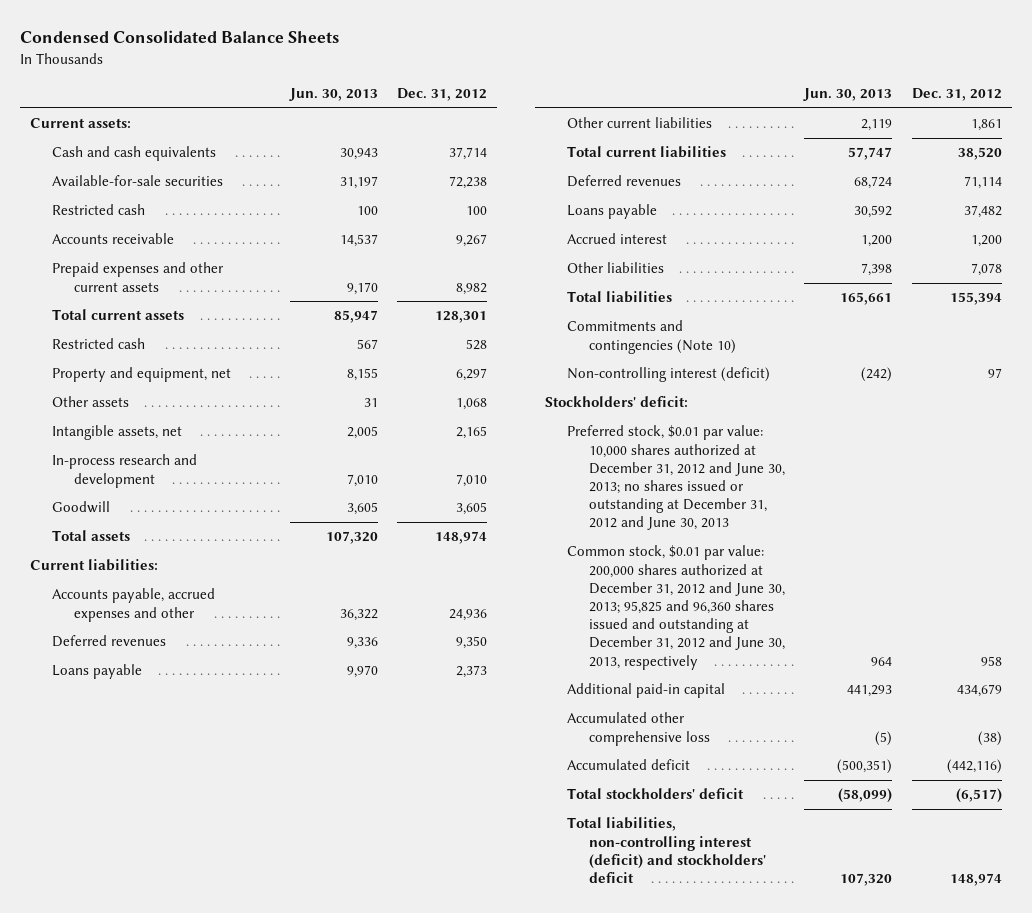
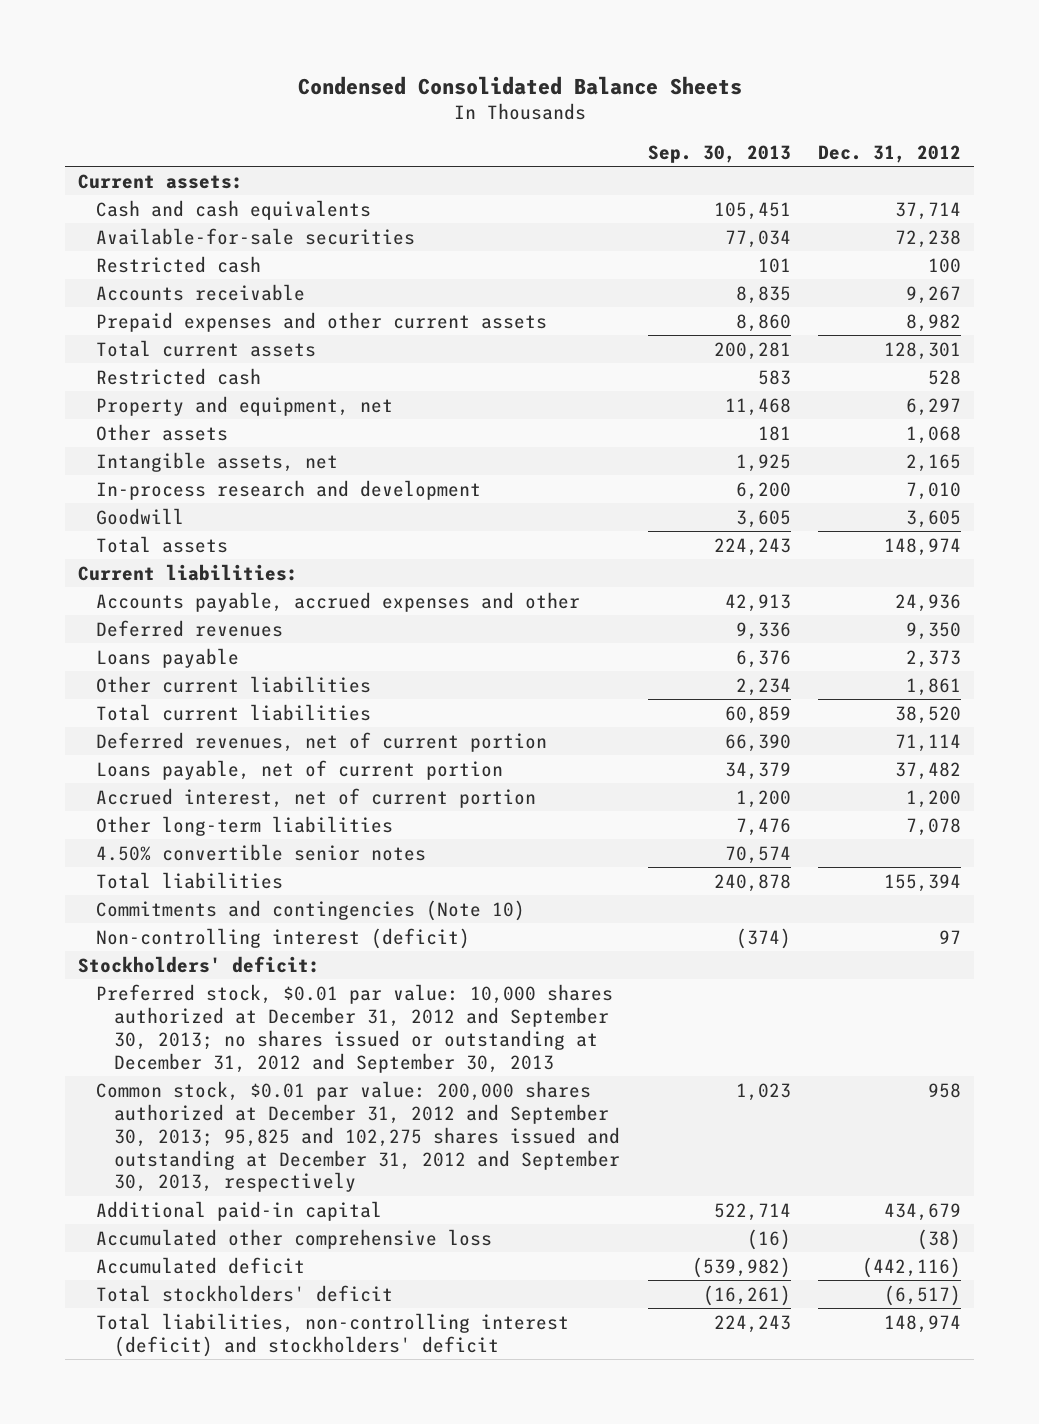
[288,88,378,102] Jun. 30, 2013 -> none
none -> [647,144,791,163] Sep. 30, 2013
[566,175,681,188] Deferred revenues -> [96,731,548,752] Deferred revenues, net of current portion
[566,204,657,220] Loans payable -> [96,759,504,780] Loans payable, net of current portion
[566,233,667,245] Accrued interest -> [96,787,537,808] Accrued interest, net of current portion
[566,262,664,274] Other liabilities -> [96,815,394,836] Other long-term liabilities
none -> [96,843,427,861] 4.50% convertible senior notes
[566,425,785,531] Preferred stock, $0.01 par value: 10,000 shares authorized at December 31, 2012 and June 30, 2013; no shares issued or outstanding at December 31, 2012 and June 30, 2013 -> [96,983,614,1073] Preferred stock, $0.01 par value: 10,000 shares authorized at December 31, 2012 and September 30, 2013; no shares issued or outstanding at December 31, 2012 and September 30, 2013
[566,545,785,670] Common stock, $0.01 par value: 200,000 shares authorized at December 31, 2012 and June 30, 2013; 95,825 and 96,360 shares issued and outstanding at December 31, 2012 and June 30, 2013, respectively -> [96,1080,621,1193] Common stock, $0.01 par value: 200,000 shares authorized at December 31, 2012 and September 30, 2013; 95,825 and 102,275 shares issued and outstanding at December 31, 2012 and September 30, 2013, respectively

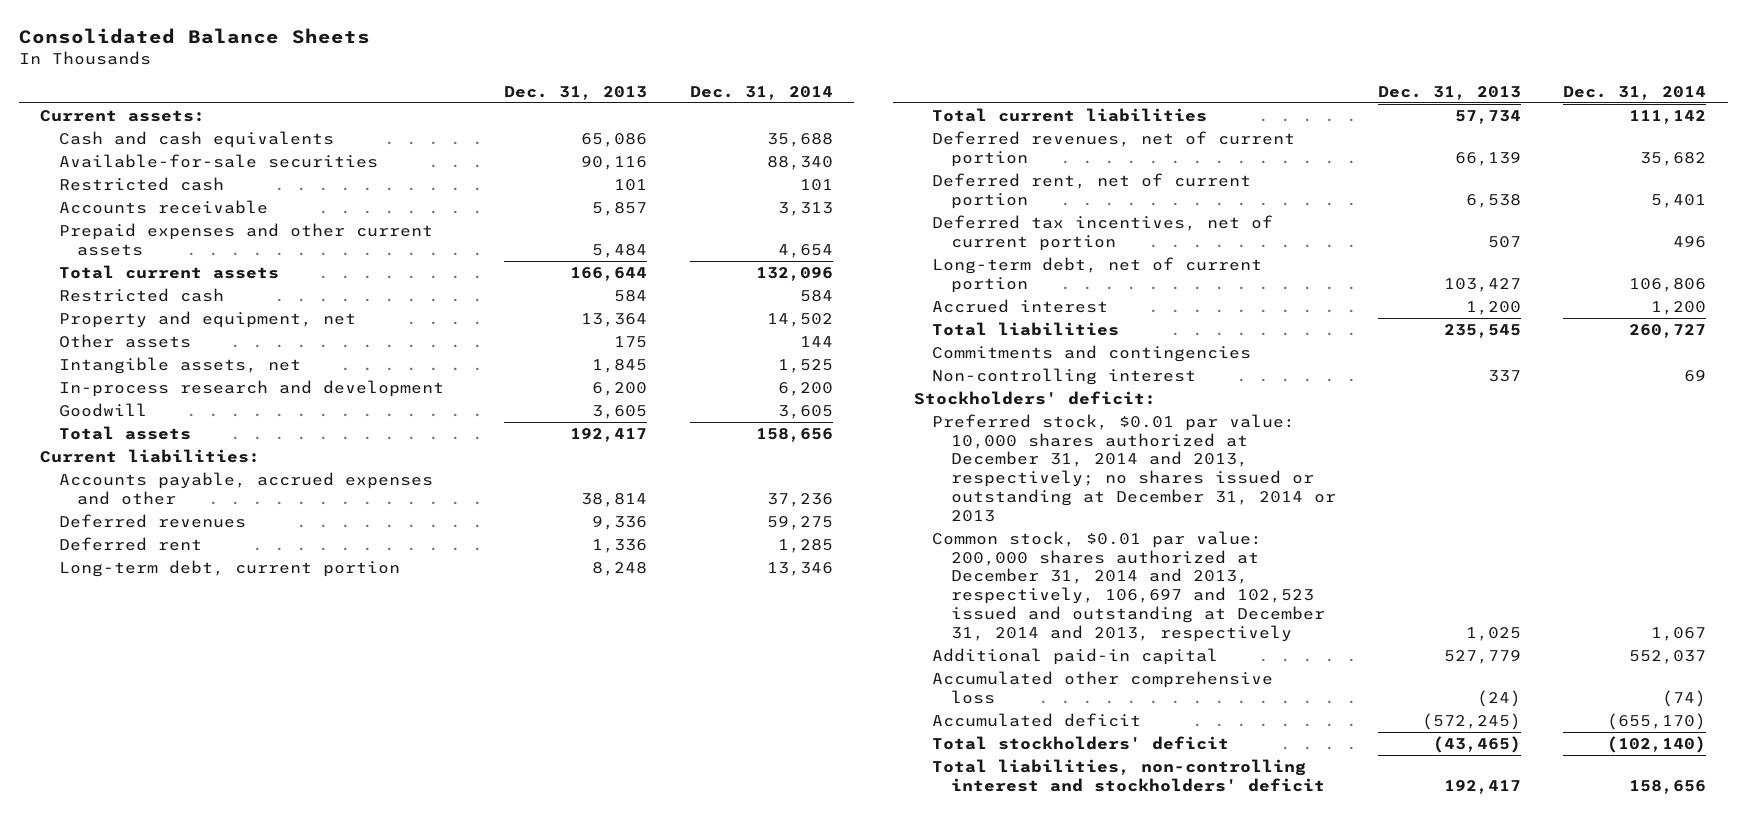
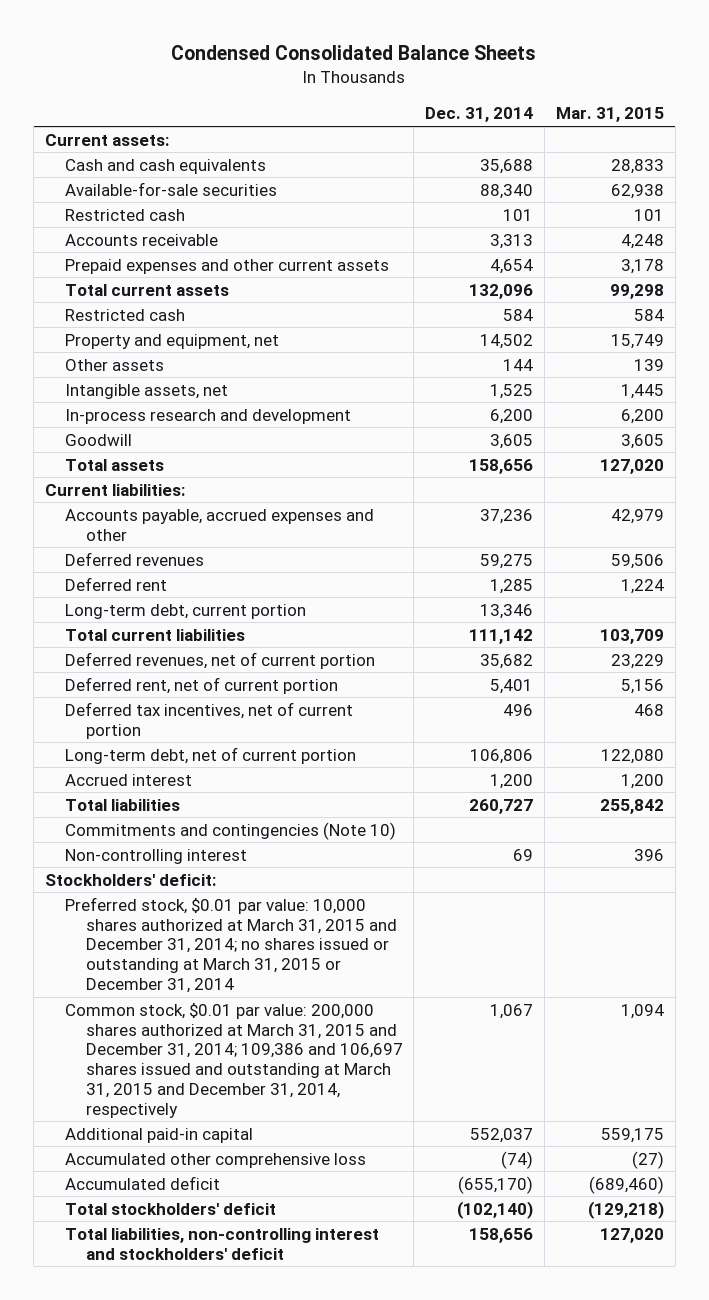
[19,28,371,45] Consolidated Balance Sheets -> [171,45,537,61] Condensed Consolidated Balance Sheets
[504,85,648,100] Dec. 31, 2013 -> none
none -> [555,107,664,123] Mar. 31, 2015
[932,344,1252,362] Commitments and contingencies -> [65,821,397,840] Commitments and contingencies (Note 10)
[932,413,1336,522] Preferred stock, $0.01 par value: 10,000 shares authorized at December 31, 2014 and 2013, respectively; no shares issued or outstanding at December 31, 2014 or 2013 -> [65,896,397,993] Preferred stock, $0.01 par value: 10,000 shares authorized at March 31, 2015 and December 31, 2014; no shares issued or outstanding at March 31, 2015 or December 31, 2014
[932,530,1325,642] Common stock, $0.01 par value: 200,000 shares authorized at December 31, 2014 and 2013, respectively, 106,697 and 102,523 issued and outstanding at December 31, 2014 and 2013, respectively -> [65,1002,403,1118] Common stock, $0.01 par value: 200,000 shares authorized at March 31, 2015 and December 31, 2014; 109,386 and 106,697 shares issued and outstanding at March 31, 2015 and December 31, 2014, respectively

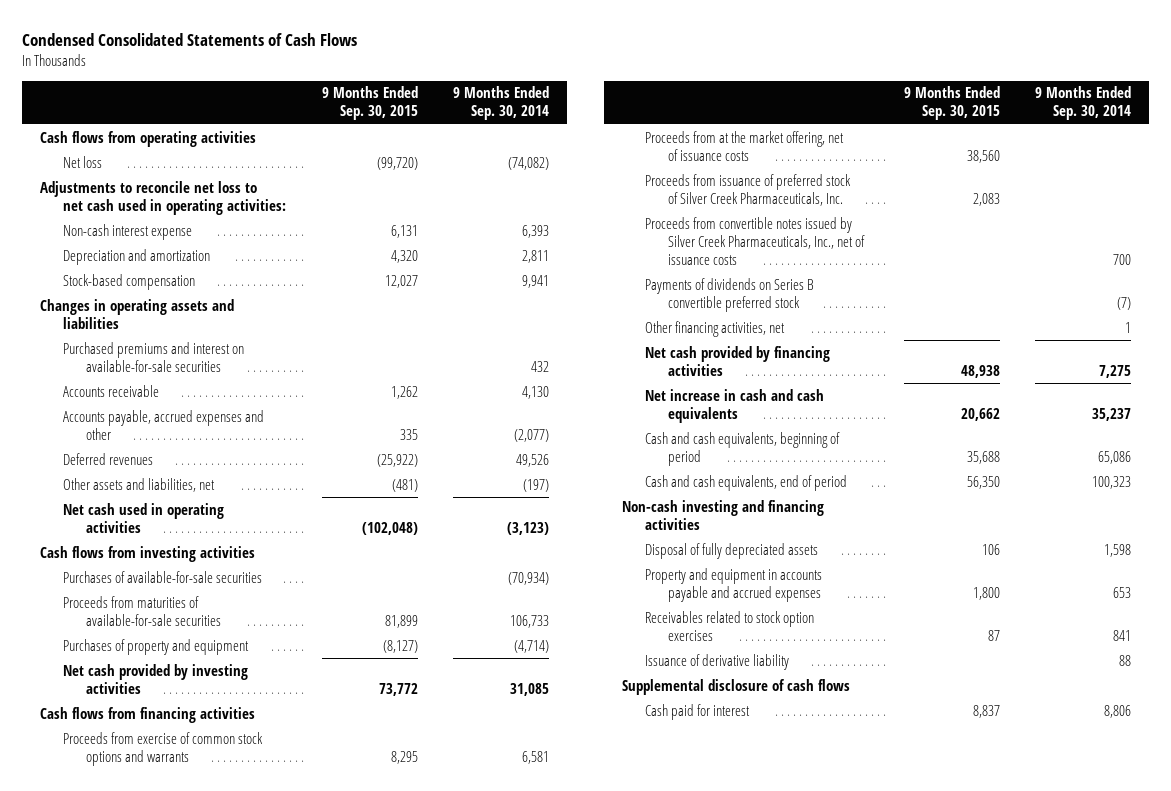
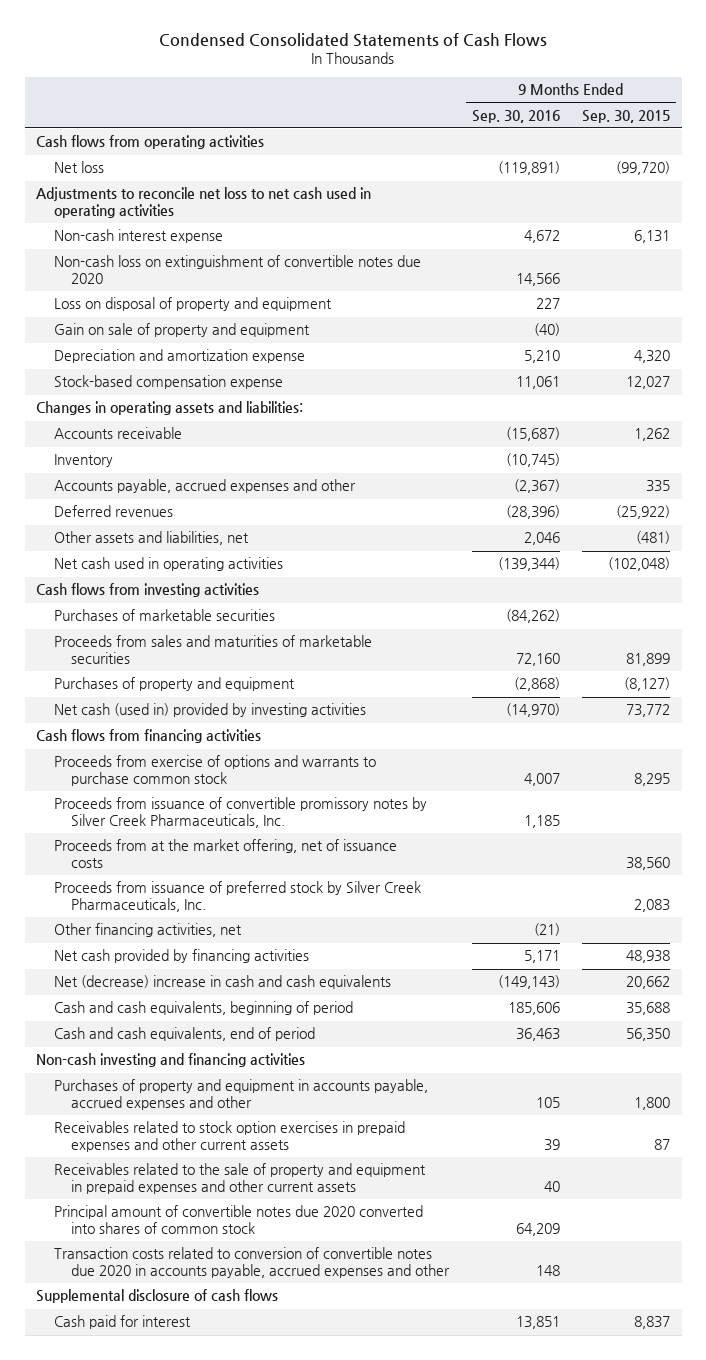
[453,86,550,121] 9 Months Ended Sep. 30, 2014 -> none
none -> [471,109,560,123] Sep. 30, 2016
[40,180,287,215] Adjustments to reconcile net loss to net cash used in operating activities: -> [35,187,371,218] Adjustments to reconcile net loss to net cash used in operating activities
[63,341,245,372] Purchased premiums and interest on available-for-sale securities -> none
none -> [53,255,421,284] Non-cash loss on extinguishment of convertible notes due 2020
none -> [53,297,332,312] Loss on disposal of property and equipment
none -> [53,323,310,338] Gain on sale of property and equipment
[63,248,211,265] Depreciation and amortization -> [53,349,305,364] Depreciation and amortization expense
[63,273,196,290] Stock-based compensation -> [53,375,283,390] Stock-based compensation expense
[40,298,235,329] Changes in operating assets and liabilities -> [35,401,303,416] Changes in operating assets and liabilities:
none -> [53,454,113,468] Inventory
[63,570,263,583] Purchases of available-for-sale securities -> [53,609,275,622] Purchases of marketable securities
[63,595,222,626] Proceeds from maturities of available-for-sale securities -> [53,635,372,664] Proceeds from sales and maturities of marketable securities
[63,663,249,694] Net cash provided by investing activities -> [53,703,366,718] Net cash (used in) provided by investing activities
[63,731,264,766] Proceeds from exercise of common stock options and warrants -> [53,755,376,786] Proceeds from exercise of options and warrants to purchase common stock
none -> [53,797,427,828] Proceeds from issuance of convertible promissory notes by Silver Creek Pharmaceuticals, Inc.
[645,216,866,265] Proceeds from convertible notes issued by Silver Creek Pharmaceuticals, Inc., net of issuance costs -> none
[645,277,815,312] Payments of dividends on Series B convertible preferred stock -> none
[645,173,852,206] Proceeds from issuance of preferred stock of Silver Creek Pharmaceuticals, Inc. -> [53,881,421,912] Proceeds from issuance of preferred stock by Silver Creek Pharmaceuticals, Inc.
[645,388,825,423] Net increase in cash and cash equivalents -> [53,975,391,990] Net (decrease) increase in cash and cash equivalents
[645,542,819,559] Disposal of fully depreciated assets -> none
[645,653,790,670] Issuance of derivative liability -> none
[645,567,823,602] Property and equipment in accounts payable and accrued expenses -> [53,1079,428,1110] Purchases of property and equipment in accounts payable, accrued expenses and other
[645,610,815,641] Receivables related to stock option exercises -> [53,1121,405,1152] Receivables related to stock option exercises in prepaid expenses and other current assets
none -> [53,1163,426,1194] Receivables related to the sale of property and equipment in prepaid expenses and other current assets
none -> [53,1205,423,1234] Principal amount of convertible notes due 2020 converted into shares of common stock
none -> [53,1247,451,1278] Transaction costs related to conversion of convertible notes due 2020 in accounts payable, accrued expenses and other

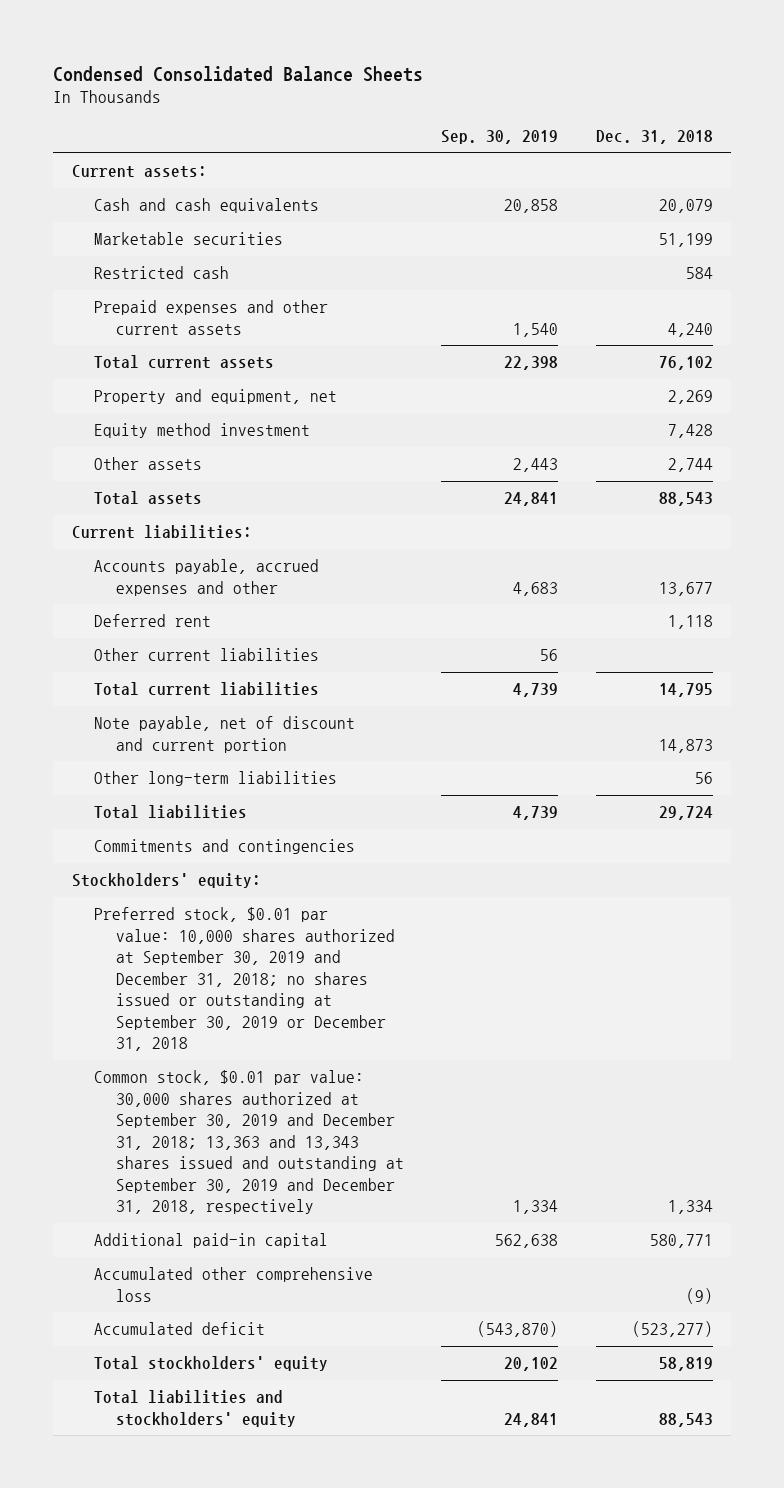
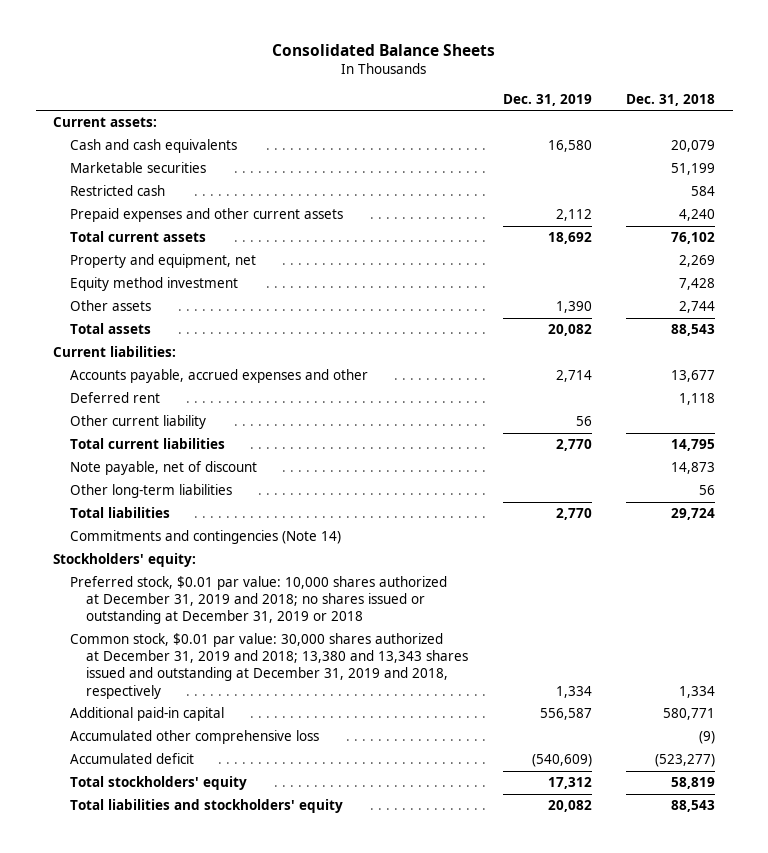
[53,65,424,82] Condensed Consolidated Balance Sheets -> [272,44,496,57] Consolidated Balance Sheets
[441,130,559,145] Sep. 30, 2019 -> none
none -> [502,93,592,106] Dec. 31, 2019
[94,648,320,662] Other current liabilities -> [69,415,206,430] Other current liability
[94,716,356,753] Note payable, net of discount and current portion -> [69,461,257,476] Note payable, net of discount
[94,839,356,855] Commitments and contingencies -> [69,530,341,545] Commitments and contingencies (Note 14)
[94,907,396,1051] Preferred stock, $0.01 par value: 10,000 shares authorized at September 30, 2019 and December 31, 2018; no shares issued or outstanding at September 30, 2019 or December 31, 2018 -> [69,576,447,625] Preferred stock, $0.01 par value: 10,000 shares authorized at December 31, 2019 and 2018; no shares issued or outstanding at December 31, 2019 or 2018
[94,1070,405,1214] Common stock, $0.01 par value: 30,000 shares authorized at September 30, 2019 and December 31, 2018; 13,363 and 13,343 shares issued and outstanding at September 30, 2019 and December 31, 2018, respectively -> [69,633,469,699] Common stock, $0.01 par value: 30,000 shares authorized at December 31, 2019 and 2018; 13,380 and 13,343 shares issued and outstanding at December 31, 2019 and 2018, respectively

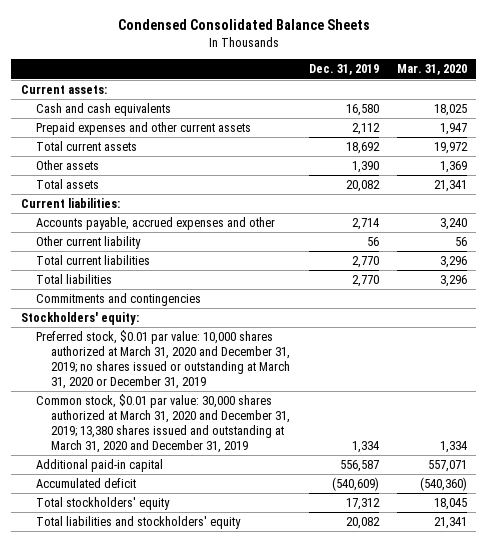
[272,44,496,57] Consolidated Balance Sheets -> [117,19,370,31] Condensed Consolidated Balance Sheets
[626,93,716,106] Dec. 31, 2018 -> none
none -> [397,64,468,76] Mar. 31, 2020
[69,162,206,174] Marketable securities -> none
[69,185,165,197] Restricted cash -> none
[69,254,256,269] Property and equipment, net -> none
[69,277,238,292] Equity method investment -> none
[69,392,160,404] Deferred rent -> none
[69,461,257,476] Note payable, net of discount -> none
[69,484,232,499] Other long-term liabilities -> none
[69,530,341,545] Commitments and contingencies (Note 14) -> [35,293,201,307] Commitments and contingencies
[69,576,447,625] Preferred stock, $0.01 par value: 10,000 shares authorized at December 31, 2019 and 2018; no shares issued or outstanding at December 31, 2019 or 2018 -> [35,330,291,389] Preferred stock, $0.01 par value: 10,000 shares authorized at March 31, 2020 and December 31, 2019; no shares issued or outstanding at March 31, 2020 or December 31, 2019
[69,633,469,699] Common stock, $0.01 par value: 30,000 shares authorized at December 31, 2019 and 2018; 13,380 and 13,343 shares issued and outstanding at December 31, 2019 and 2018, respectively -> [35,394,291,453] Common stock, $0.01 par value: 30,000 shares authorized at March 31, 2020 and December 31, 2019; 13,380 shares issued and outstanding at March 31, 2020 and December 31, 2019
[69,730,319,745] Accumulated other comprehensive loss -> none

